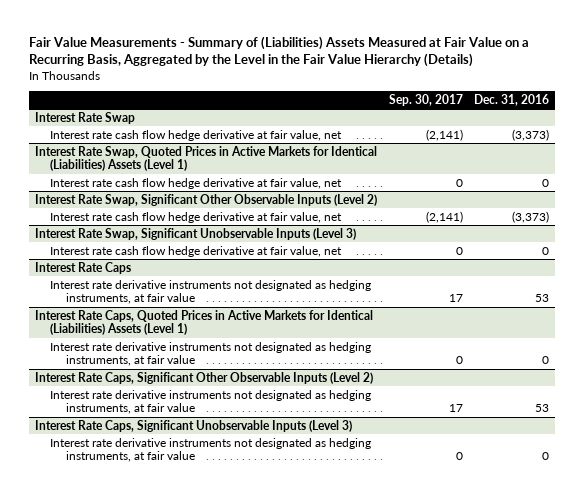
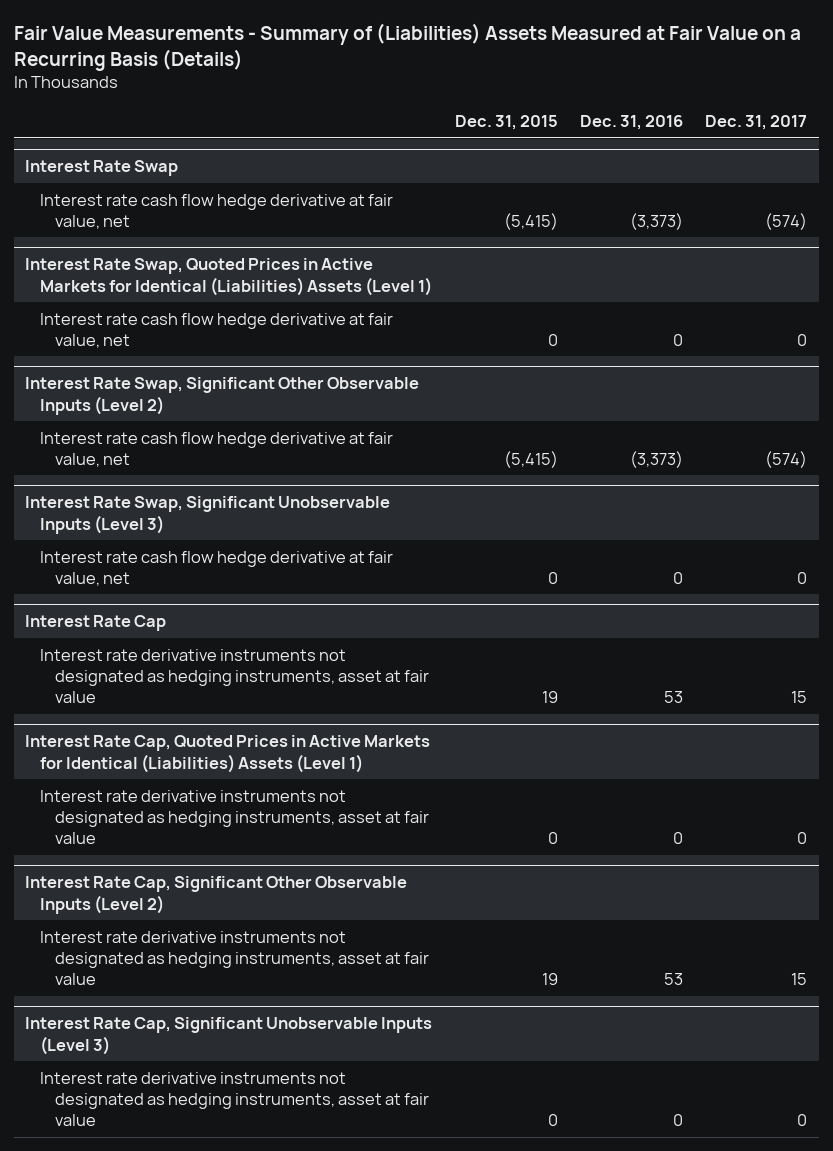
[29,35,530,68] Fair Value Measurements - Summary of (Liabilities) Assets Measured at Fair Value on a Recurring Basis, Aggregated by the Level in the Fair Value Hierarchy (Details) -> [14,23,802,71] Fair Value Measurements - Summary of (Liabilities) Assets Measured at Fair Value on a Recurring Basis (Details)
[388,93,463,106] Sep. 30, 2017 -> none
none -> [454,115,558,131] Dec. 31, 2015
none -> [705,115,808,131] Dec. 31, 2017
[34,261,131,274] Interest Rate Caps -> [25,615,167,632] Interest Rate Cap
[50,279,372,305] Interest rate derivative instruments not designated as hedging instruments, at fair value -> [40,648,430,704] Interest rate derivative instruments not designated as hedging instruments, asset at fair value
[34,309,373,336] Interest Rate Caps, Quoted Prices in Active Markets for Identical (Liabilities) Assets (Level 1) -> [25,735,431,773] Interest Rate Cap, Quoted Prices in Active Markets for Identical (Liabilities) Assets (Level 1)
[50,341,372,367] Interest rate derivative instruments not designated as hedging instruments, at fair value -> [40,789,430,845] Interest rate derivative instruments not designated as hedging instruments, asset at fair value
[34,371,373,384] Interest Rate Caps, Significant Other Observable Inputs (Level 2) -> [25,876,408,914] Interest Rate Cap, Significant Other Observable Inputs (Level 2)
[50,389,372,415] Interest rate derivative instruments not designated as hedging instruments, at fair value -> [40,930,430,986] Interest rate derivative instruments not designated as hedging instruments, asset at fair value
[34,419,352,432] Interest Rate Caps, Significant Unobservable Inputs (Level 3) -> [25,1017,433,1055] Interest Rate Cap, Significant Unobservable Inputs (Level 3)
[50,437,372,463] Interest rate derivative instruments not designated as hedging instruments, at fair value -> [40,1071,430,1127] Interest rate derivative instruments not designated as hedging instruments, asset at fair value

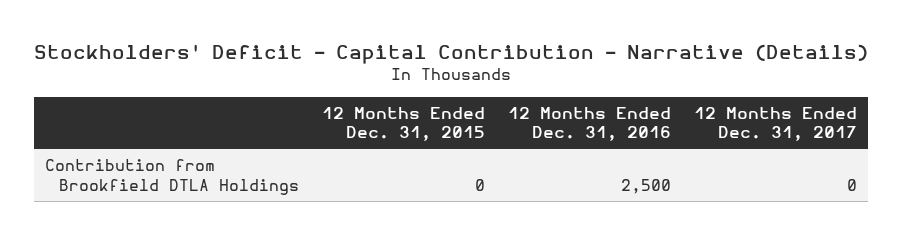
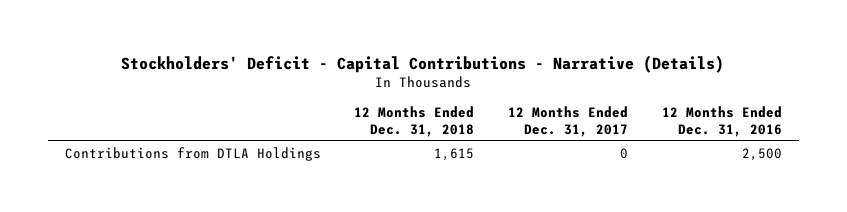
[34,43,869,64] Stockholders' Deficit - Capital Contribution - Narrative (Details) -> [121,54,725,73] Stockholders' Deficit - Capital Contributions - Narrative (Details)
[322,106,486,142] 12 Months Ended Dec. 31, 2015 -> none
none -> [354,105,475,138] 12 Months Ended Dec. 31, 2018
[45,159,300,195] Contribution from Brookfield DTLA Holdings -> [64,146,321,161] Contributions from DTLA Holdings

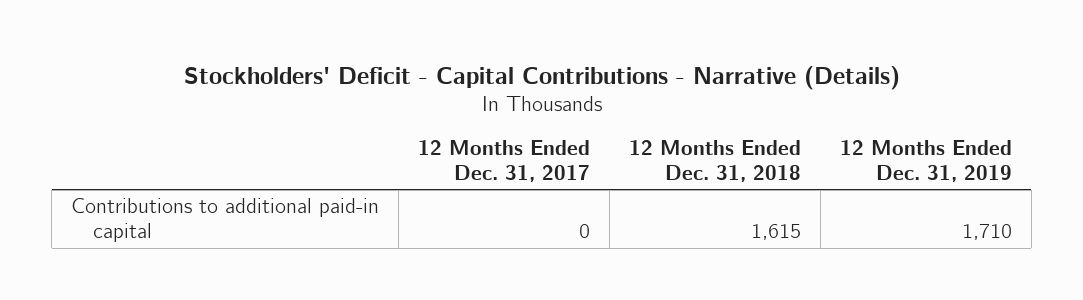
[662,105,783,138] 12 Months Ended Dec. 31, 2016 -> none
none -> [839,139,1012,182] 12 Months Ended Dec. 31, 2019
[64,146,321,161] Contributions from DTLA Holdings -> [71,198,380,243] Contributions to additional paid-in capital

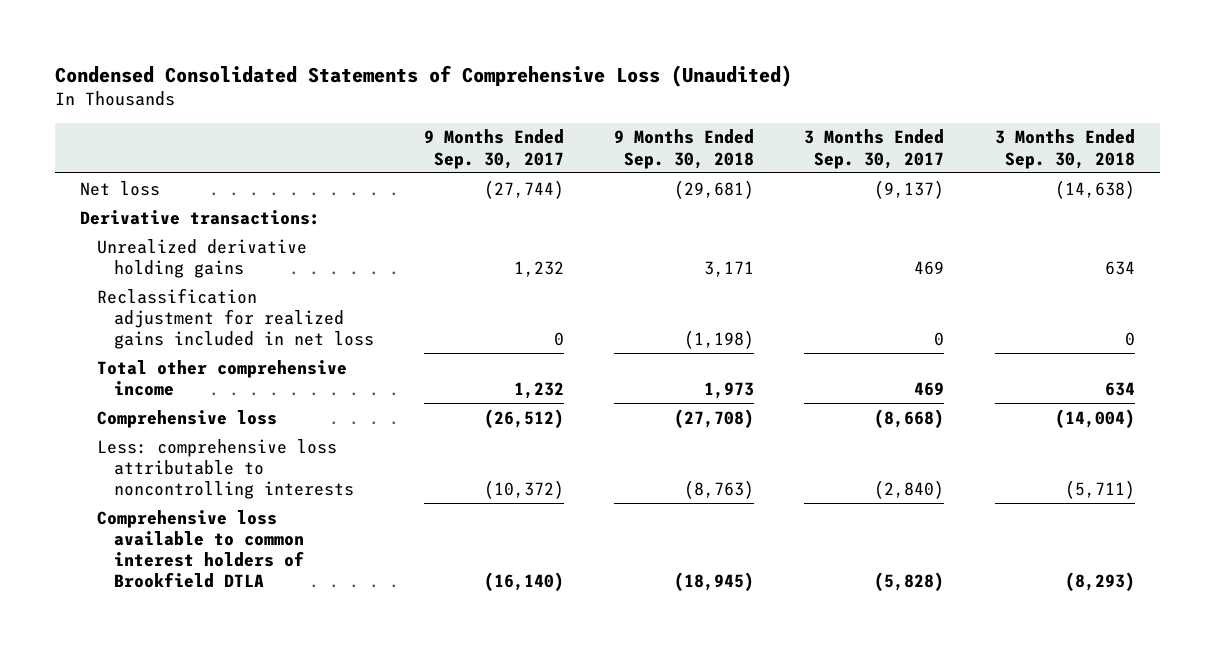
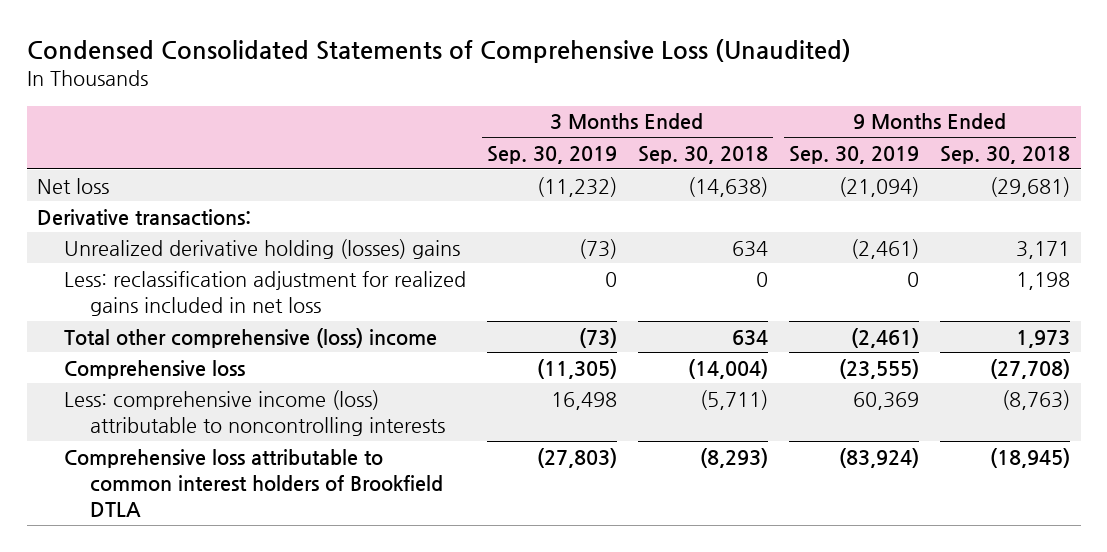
[423,129,564,169] 9 Months Ended Sep. 30, 2017 -> none
[804,129,945,169] 3 Months Ended Sep. 30, 2017 -> none
none -> [486,145,617,164] Sep. 30, 2019
none -> [789,145,920,164] Sep. 30, 2019
[96,238,307,278] Unrealized derivative holding gains -> [63,238,460,259] Unrealized derivative holding (losses) gains
[96,287,374,350] Reclassification adjustment for realized gains included in net loss -> [63,270,466,316] Less: reclassification adjustment for realized gains included in net loss
[684,330,755,350] (1,198) -> [1016,271,1071,290] 1,198
[96,359,347,396] Total other comprehensive income -> [63,327,437,348] Total other comprehensive (loss) income
[96,438,354,500] Less: comprehensive loss attributable to noncontrolling interests -> [63,389,446,436] Less: comprehensive income (loss) attributable to noncontrolling interests
[96,509,304,589] Comprehensive loss available to common interest holders of Brookfield DTLA -> [63,448,444,518] Comprehensive loss attributable to common interest holders of Brookfield DTLA

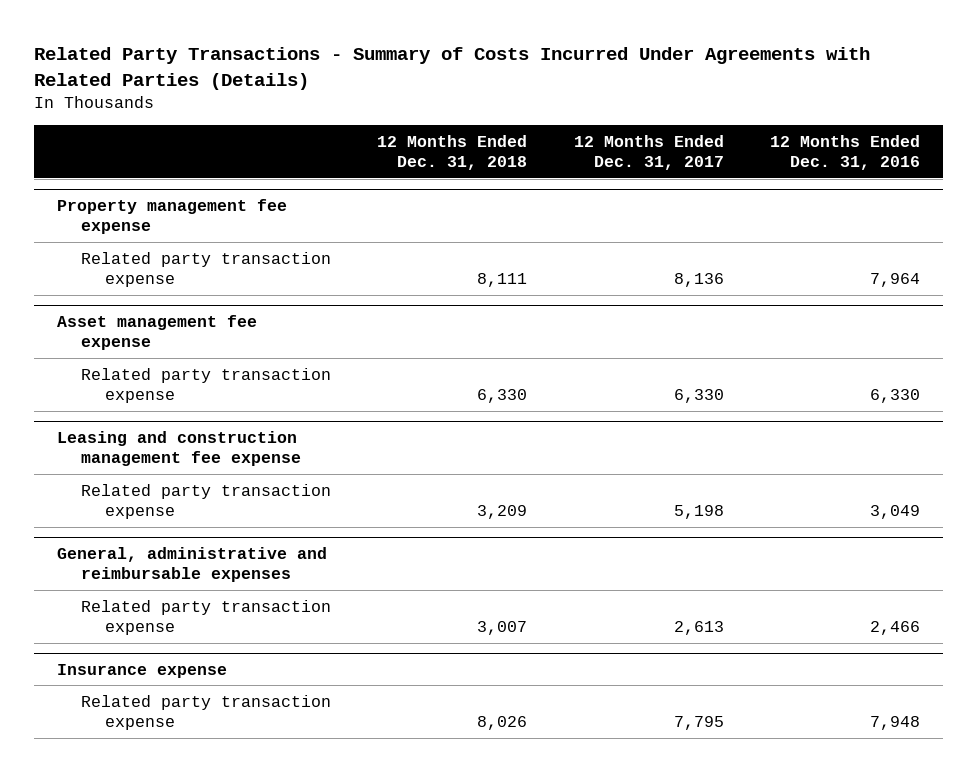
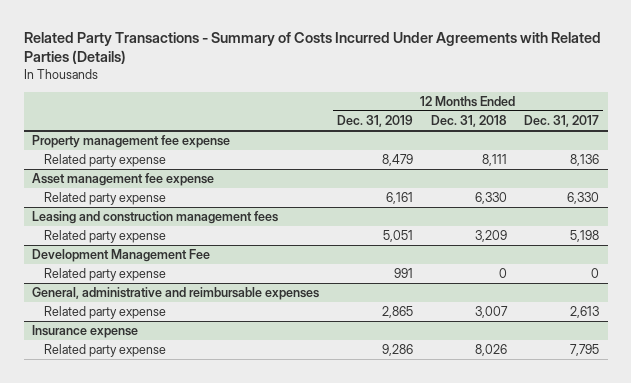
[770,134,921,170] 12 Months Ended Dec. 31, 2016 -> none
none -> [336,115,413,128] Dec. 31, 2019
[81,251,332,287] Related party transaction expense -> [44,154,167,168] Related party expense
[81,367,332,403] Related party transaction expense -> [44,192,167,206] Related party expense
[57,430,302,467] Leasing and construction management fee expense -> [32,211,279,225] Leasing and construction management fees
[81,483,332,519] Related party transaction expense -> [44,230,167,244] Related party expense
none -> [32,249,211,263] Development Management Fee
none -> [44,268,167,282] Related party expense
[81,599,332,635] Related party transaction expense -> [44,306,167,320] Related party expense
[81,694,332,730] Related party transaction expense -> [44,344,167,358] Related party expense

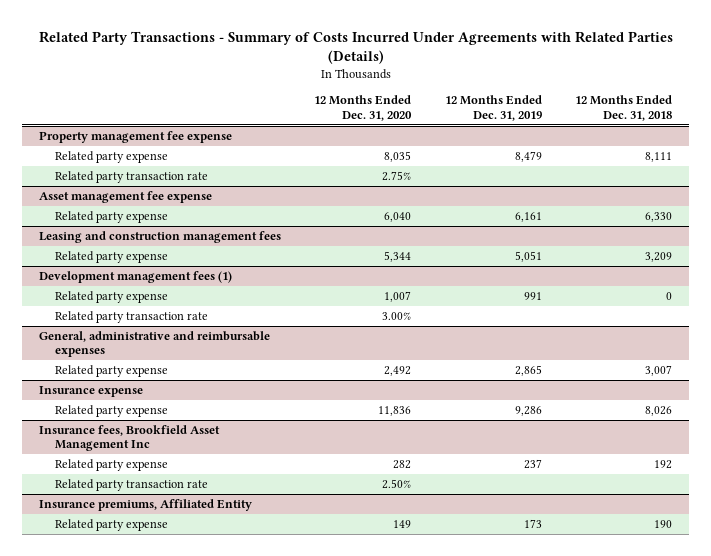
[524,115,600,128] Dec. 31, 2017 -> none
none -> [314,95,413,121] 12 Months Ended Dec. 31, 2020
none -> [54,170,208,183] Related party transaction rate
[32,249,211,263] Development Management Fee -> [39,270,233,283] Development management fees (1)
none -> [54,310,208,323] Related party transaction rate
none -> [39,424,221,452] Insurance fees, Brookfield Asset Management Inc
none -> [54,458,168,471] Related party expense
none -> [54,478,208,491] Related party transaction rate
none -> [39,498,253,511] Insurance premiums, Affiliated Entity
none -> [54,518,168,531] Related party expense

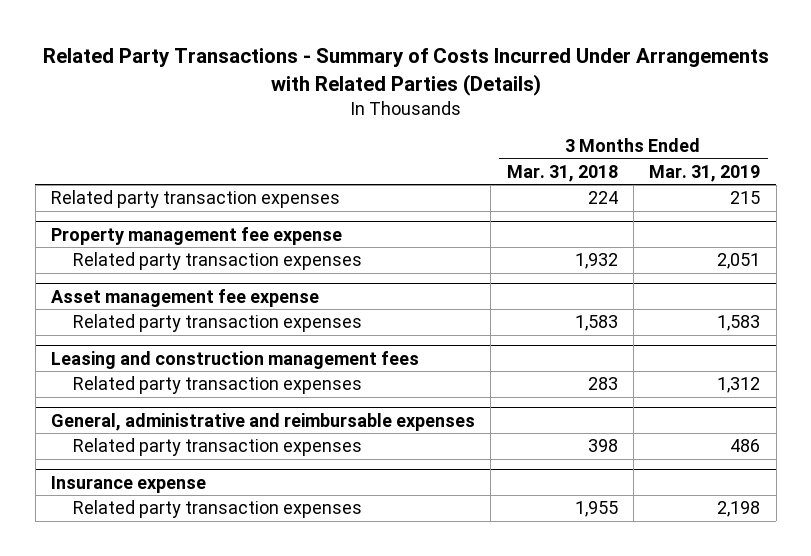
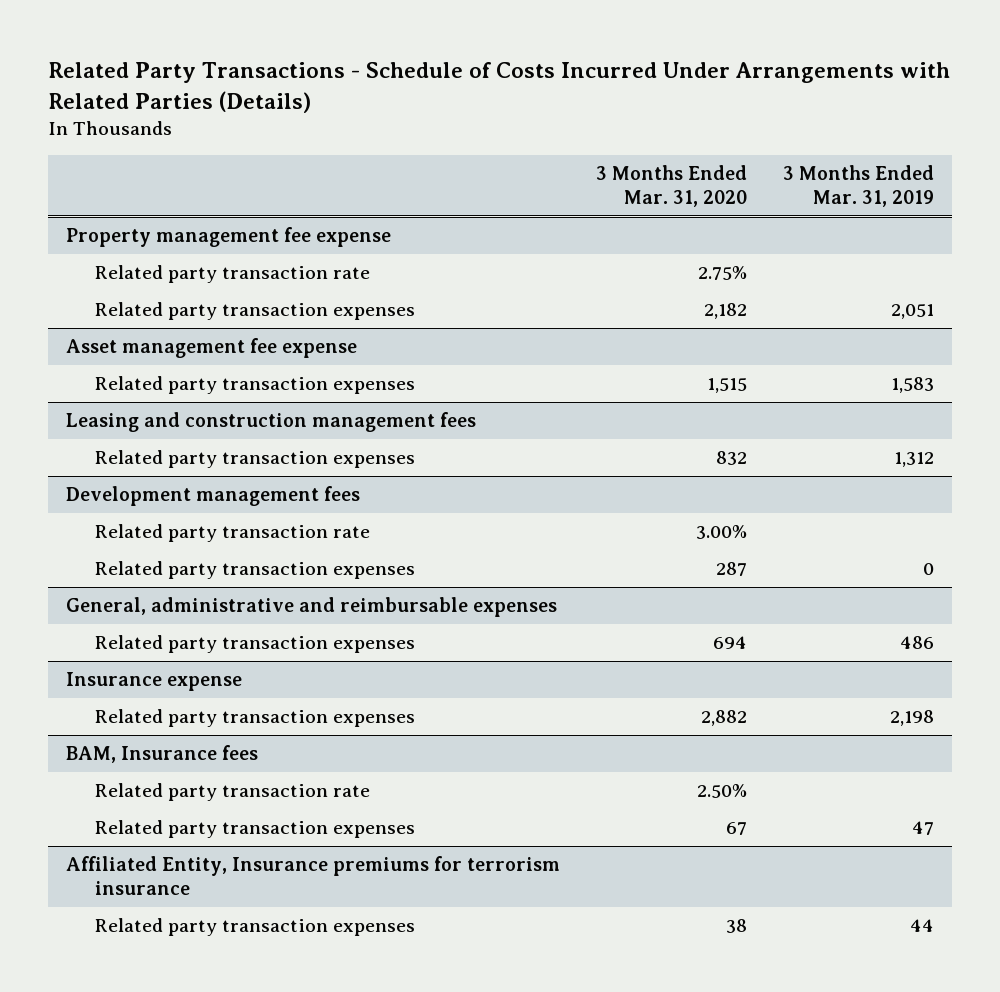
[42,47,769,96] Related Party Transactions - Summary of Costs Incurred Under Arrangements with Related Parties (Details) -> [48,62,951,113] Related Party Transactions - Schedule of Costs Incurred Under Arrangements with Related Parties (Details)
[506,164,618,182] Mar. 31, 2018 -> none
none -> [596,165,748,208] 3 Months Ended Mar. 31, 2020
[50,190,340,209] Related party transaction expenses -> none
none -> [94,265,370,284] Related party transaction rate
none -> [66,486,361,507] Development management fees
none -> [94,524,370,543] Related party transaction rate
none -> [94,561,415,580] Related party transaction expenses
none -> [66,745,259,764] BAM, Insurance fees
none -> [94,783,370,802] Related party transaction rate
none -> [94,820,415,839] Related party transaction expenses
none -> [66,856,561,896] Affiliated Entity, Insurance premiums for terrorism insurance
none -> [94,918,415,937] Related party transaction expenses

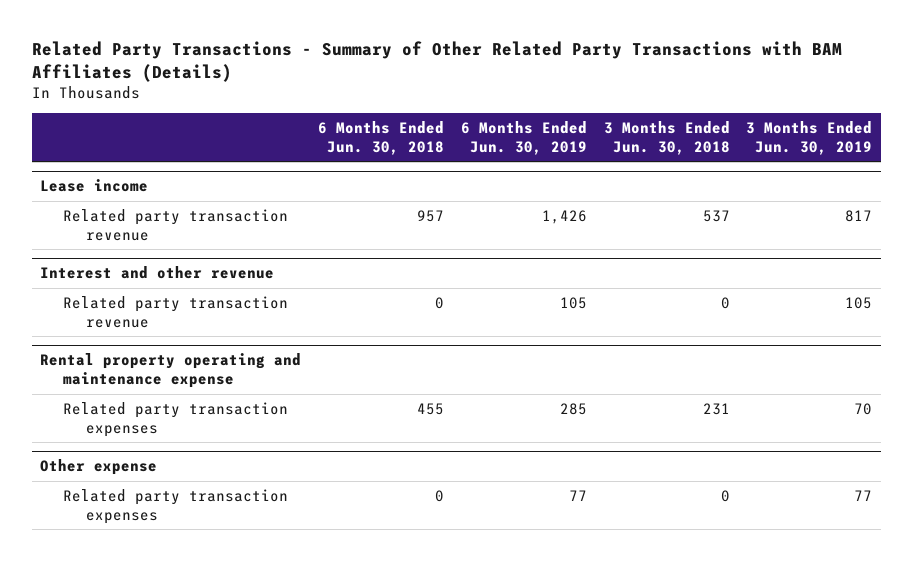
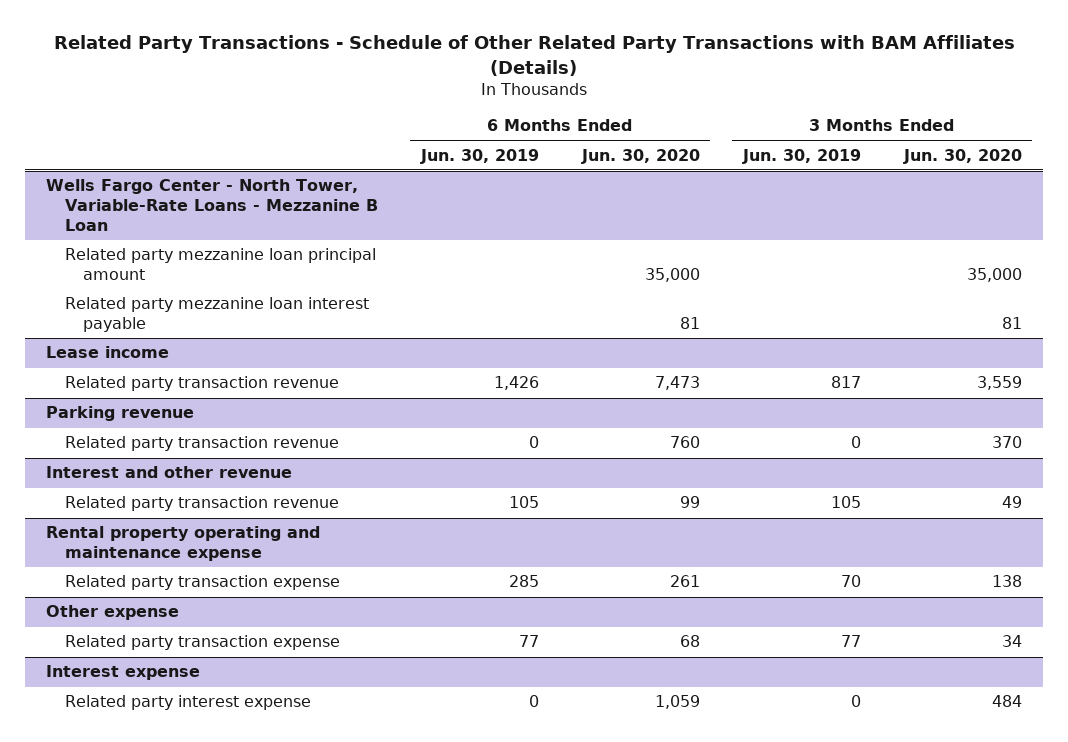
[32,41,843,83] Related Party Transactions - Summary of Other Related Party Transactions with BAM Affiliates (Details) -> [54,35,1016,76] Related Party Transactions - Schedule of Other Related Party Transactions with BAM Affiliates (Details)
[318,121,445,155] 6 Months Ended Jun. 30, 2018 -> none
[603,121,730,155] 3 Months Ended Jun. 30, 2018 -> none
none -> [580,148,700,164] Jun. 30, 2020
none -> [902,148,1022,164] Jun. 30, 2020
none -> [46,179,378,232] Wells Fargo Center - North Tower, Variable-Rate Loans - Mezzanine B Loan
none -> [64,248,376,281] Related party mezzanine loan principal amount
none -> [64,297,369,333] Related party mezzanine loan interest payable
none -> [46,406,195,422] Parking revenue
none -> [64,436,339,452] Related party transaction revenue
[62,402,288,437] Related party transaction expenses -> [64,575,340,591] Related party transaction expense
[62,489,288,524] Related party transaction expenses -> [64,635,340,651] Related party transaction expense
none -> [46,665,201,681] Interest expense
none -> [64,695,311,711] Related party interest expense

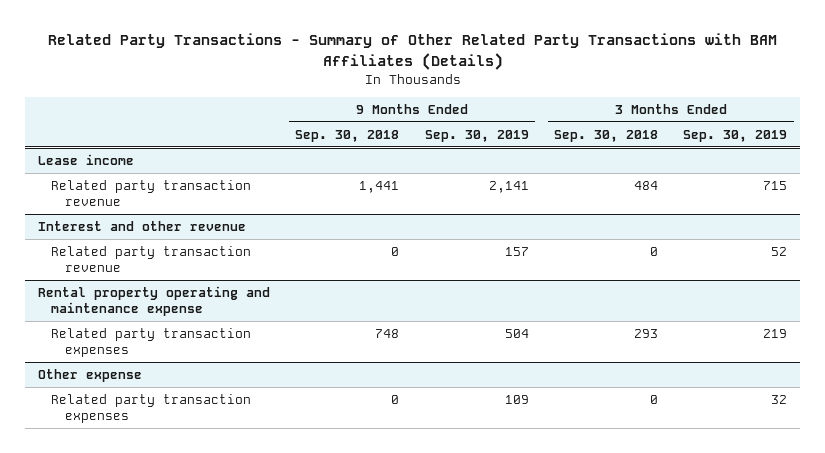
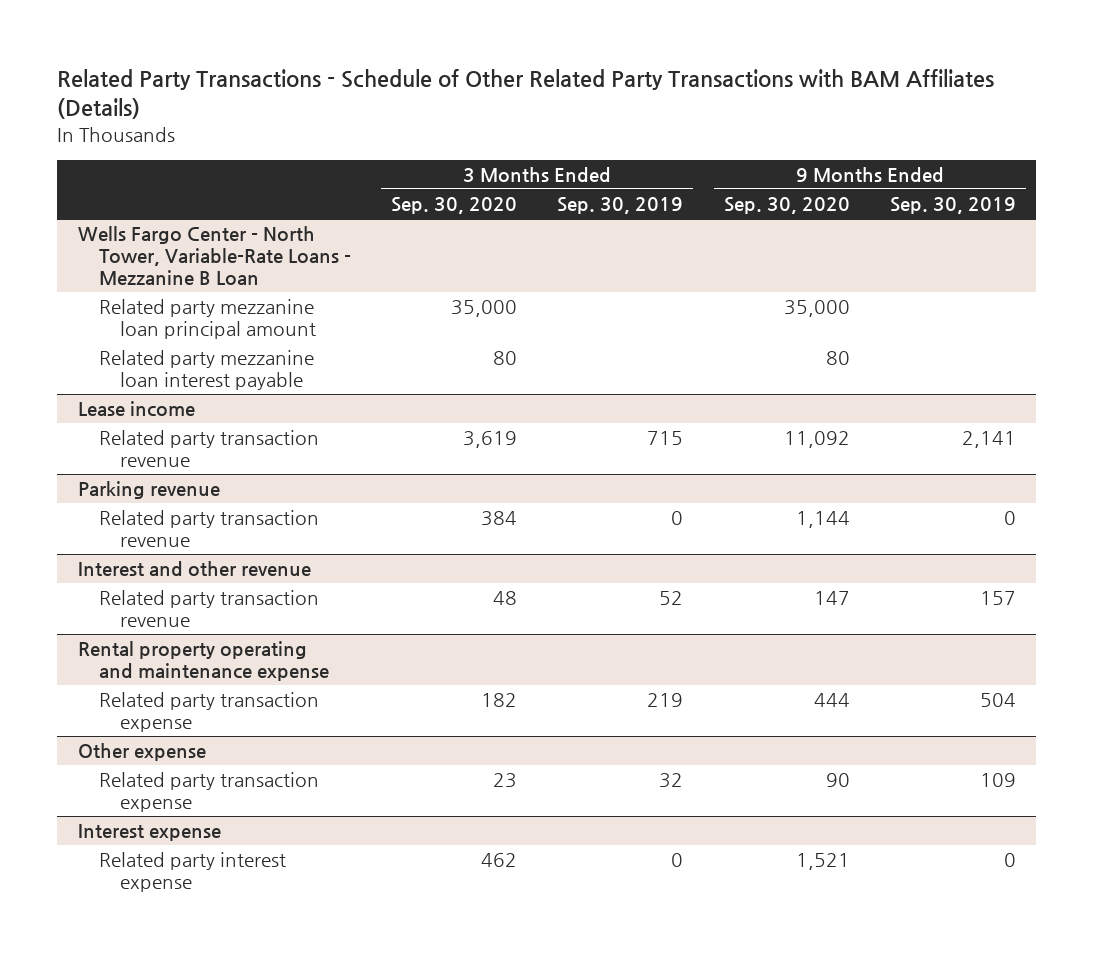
[47,33,777,70] Related Party Transactions - Summary of Other Related Party Transactions with BAM Affiliates (Details) -> [57,69,995,120] Related Party Transactions - Schedule of Other Related Party Transactions with BAM Affiliates (Details)
[295,129,400,142] Sep. 30, 2018 -> none
[553,129,658,142] Sep. 30, 2018 -> none
none -> [390,196,517,214] Sep. 30, 2020
none -> [723,196,850,214] Sep. 30, 2020
none -> [77,226,351,285] Wells Fargo Center - North Tower, Variable-Rate Loans - Mezzanine B Loan
none -> [98,299,316,339] Related party mezzanine loan principal amount
none -> [98,350,314,390] Related party mezzanine loan interest payable
none -> [77,481,220,500] Parking revenue
none -> [98,510,319,547] Related party transaction revenue
[51,328,252,358] Related party transaction expenses -> [98,692,319,732] Related party transaction expense
[51,394,252,424] Related party transaction expenses -> [98,772,319,812] Related party transaction expense
none -> [77,824,221,842] Interest expense
none -> [98,852,286,892] Related party interest expense

